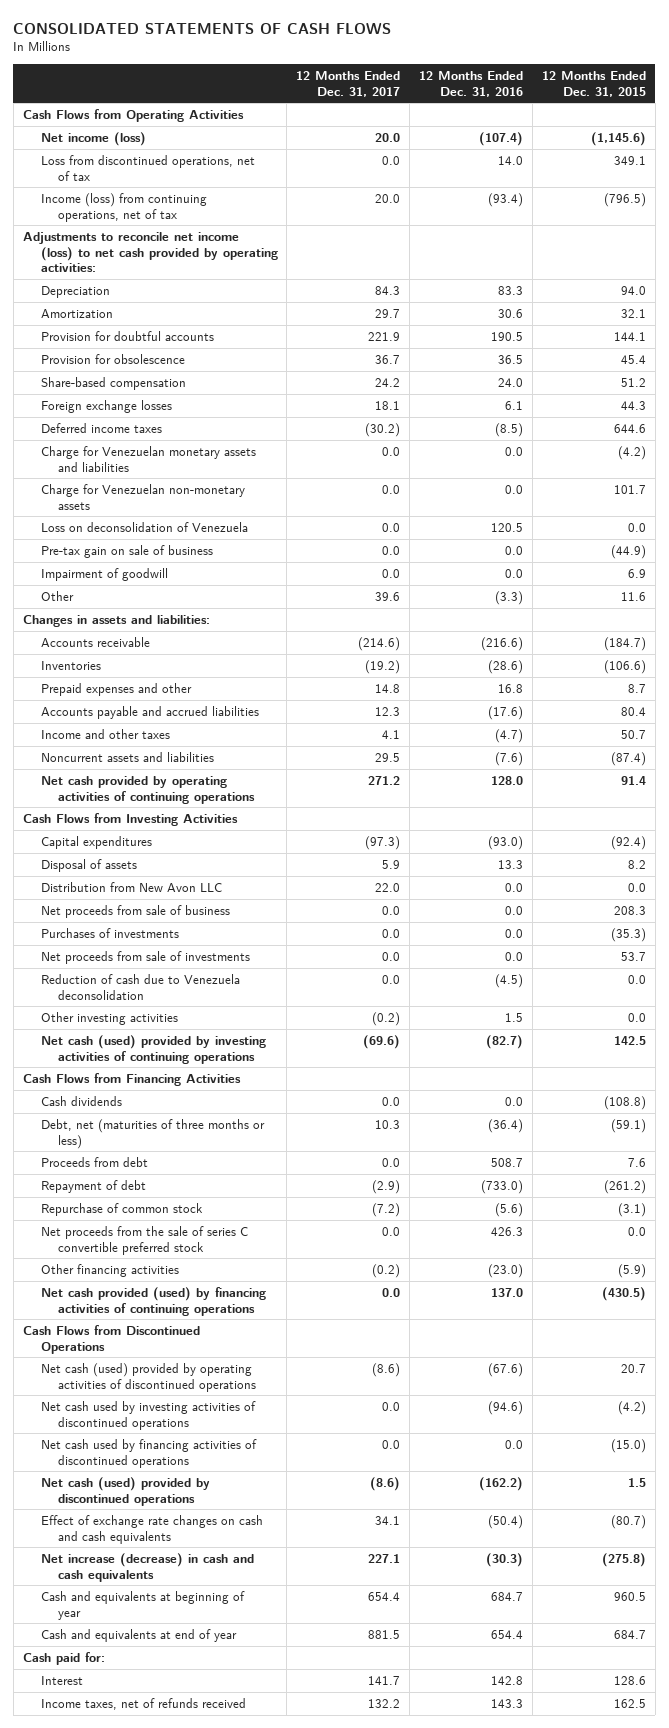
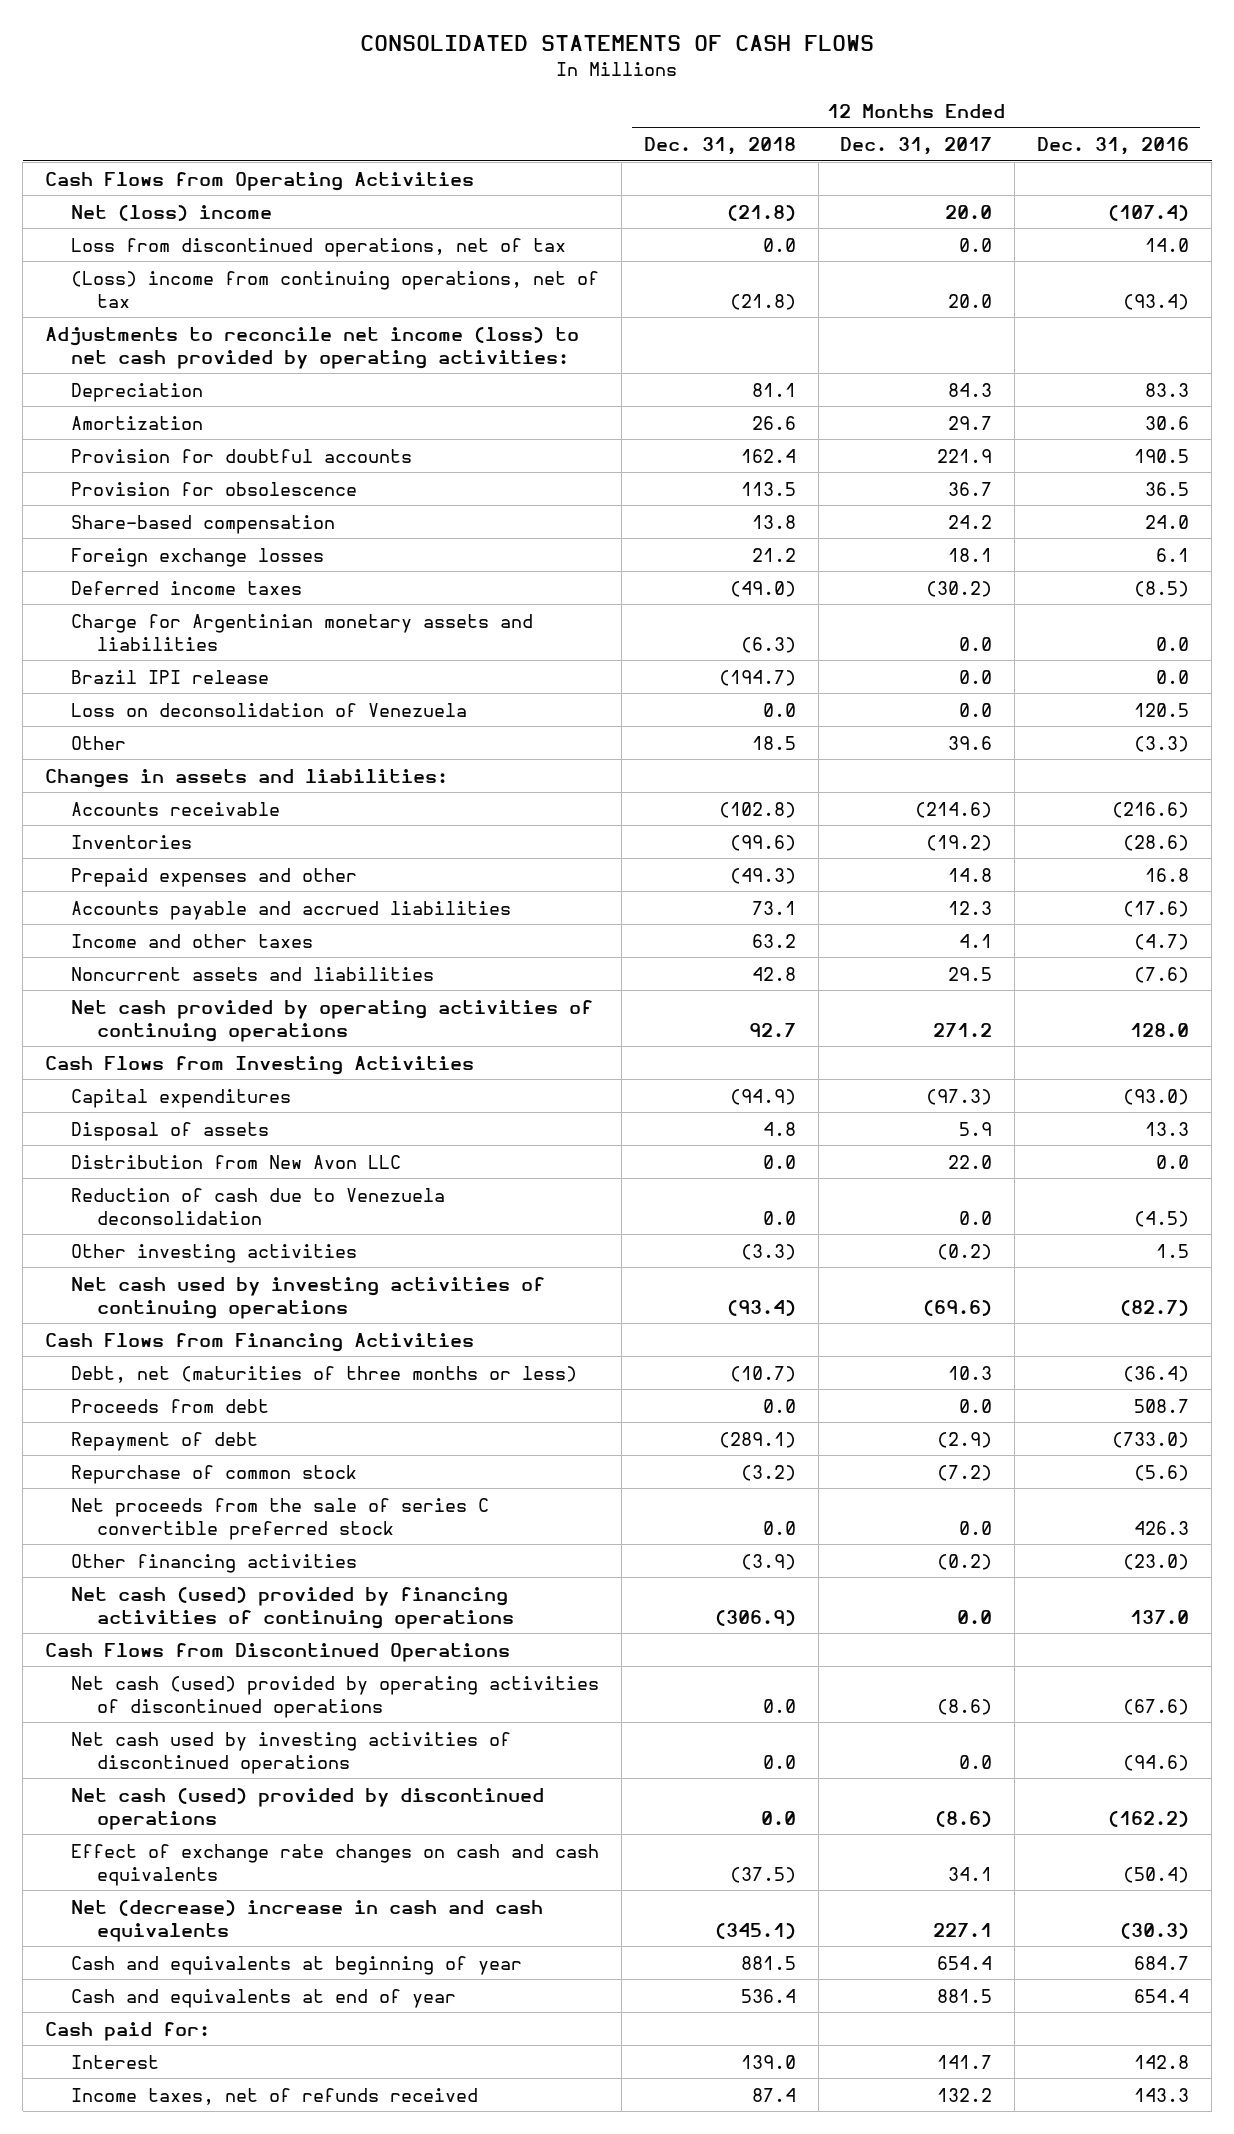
[541,70,646,97] 12 Months Ended Dec. 31, 2015 -> none
none -> [643,136,796,155] Dec. 31, 2018
[40,131,146,146] Net income (loss) -> [70,204,272,221] Net (loss) income
[40,192,207,222] Income (loss) from continuing operations, net of tax -> [70,270,599,308] (Loss) income from continuing operations, net of tax
[40,483,245,510] Charge for Venezuelan non-monetary assets -> none
[40,445,256,472] Charge for Venezuelan monetary assets and liabilities -> [70,613,533,651] Charge for Argentinian monetary assets and liabilities
none -> [70,669,269,684] Brazil IPI release
[40,544,213,558] Pre-tax gain on sale of business -> none
[40,567,168,581] Impairment of goodwill -> none
[40,904,230,918] Net proceeds from sale of business -> none
[40,927,179,938] Purchases of investments -> none
[40,950,250,964] Net proceeds from sale of investments -> none
[40,1034,266,1064] Net cash (used) provided by investing activities of continuing operations -> [70,1276,545,1319] Net cash used by investing activities of continuing operations
[40,1095,122,1106] Cash dividends -> none
[40,1286,266,1316] Net cash provided (used) by financing activities of continuing operations -> [70,1586,514,1629] Net cash (used) provided by financing activities of continuing operations
[40,1438,257,1468] Net cash used by financing activities of discontinued operations -> none
[40,1552,254,1582] Net increase (decrease) in cash and cash equivalents -> [70,1899,543,1942] Net (decrease) increase in cash and cash equivalents

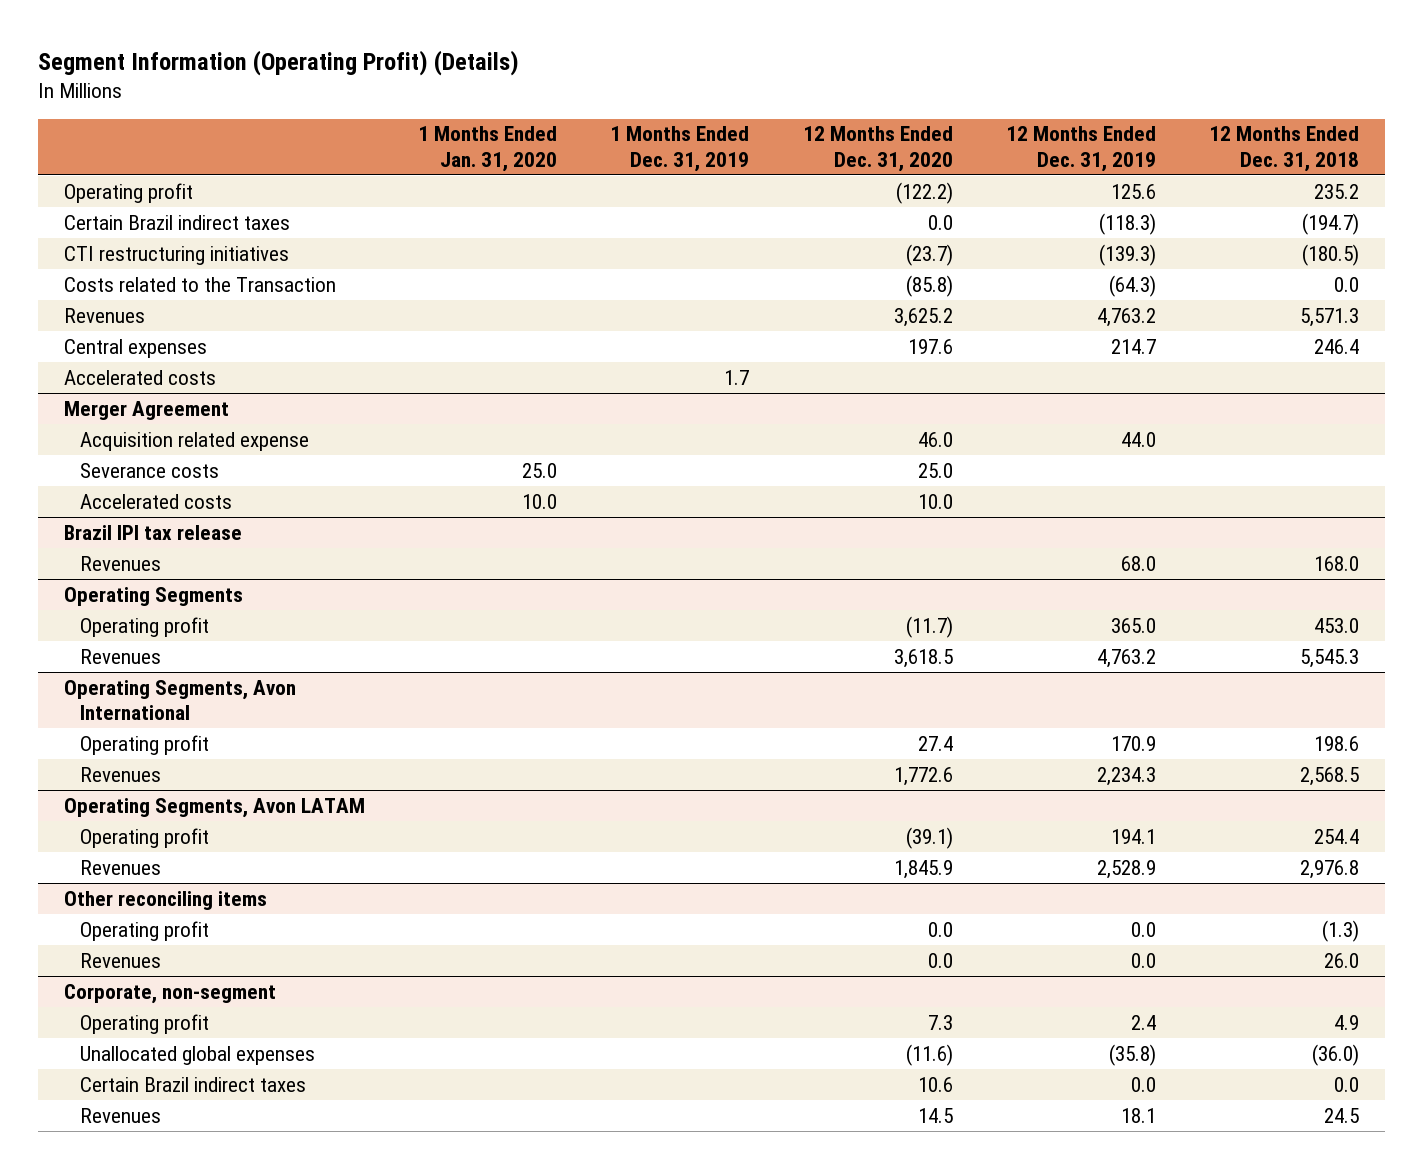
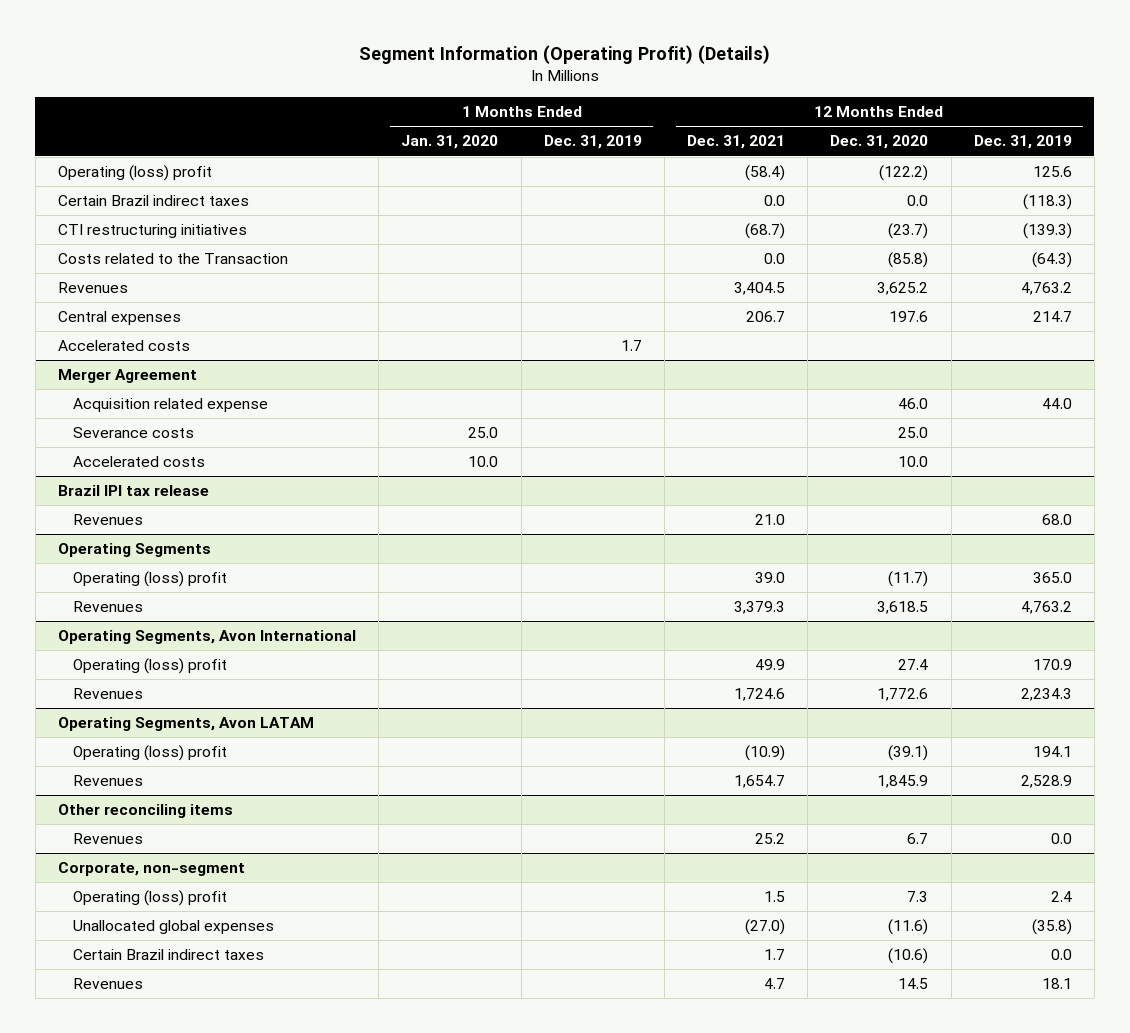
[1208,126,1359,172] 12 Months Ended Dec. 31, 2018 -> none
none -> [687,135,786,150] Dec. 31, 2021
[64,182,194,203] Operating profit -> [58,165,213,182] Operating (loss) profit
[80,616,210,637] Operating profit -> [73,571,228,588] Operating (loss) profit
[80,734,210,755] Operating profit -> [73,658,228,675] Operating (loss) profit
[80,827,210,848] Operating profit -> [73,745,228,762] Operating (loss) profit
[80,920,210,941] Operating profit -> none
[927,952,953,968] 0.0 -> [907,833,929,845] 6.7
[80,1013,210,1034] Operating profit -> [73,890,228,907] Operating (loss) profit
[917,1076,953,1092] 10.6 -> [888,948,929,965] (10.6)

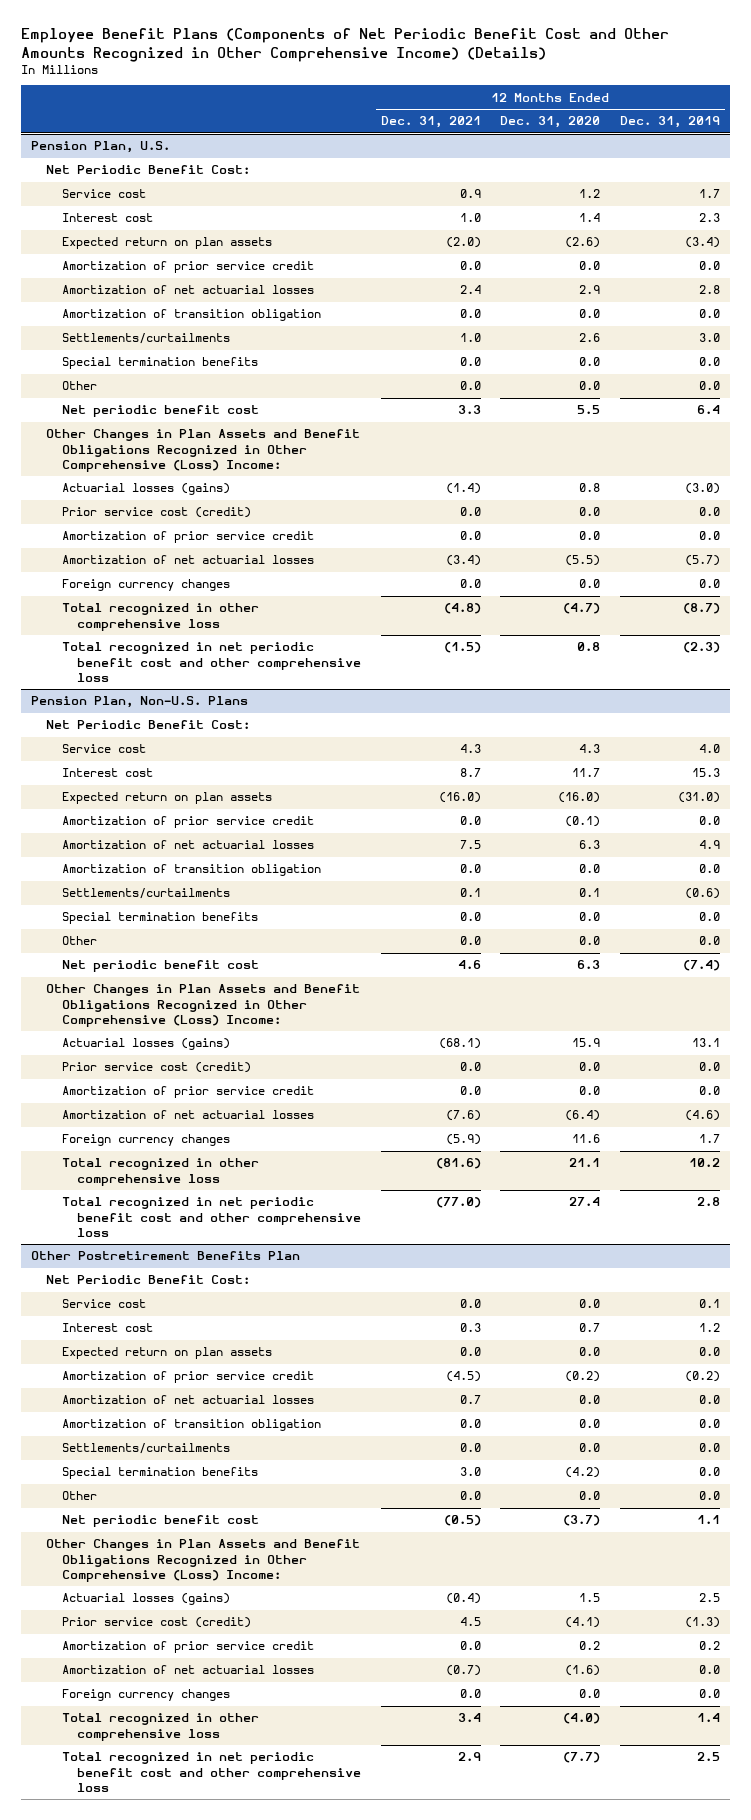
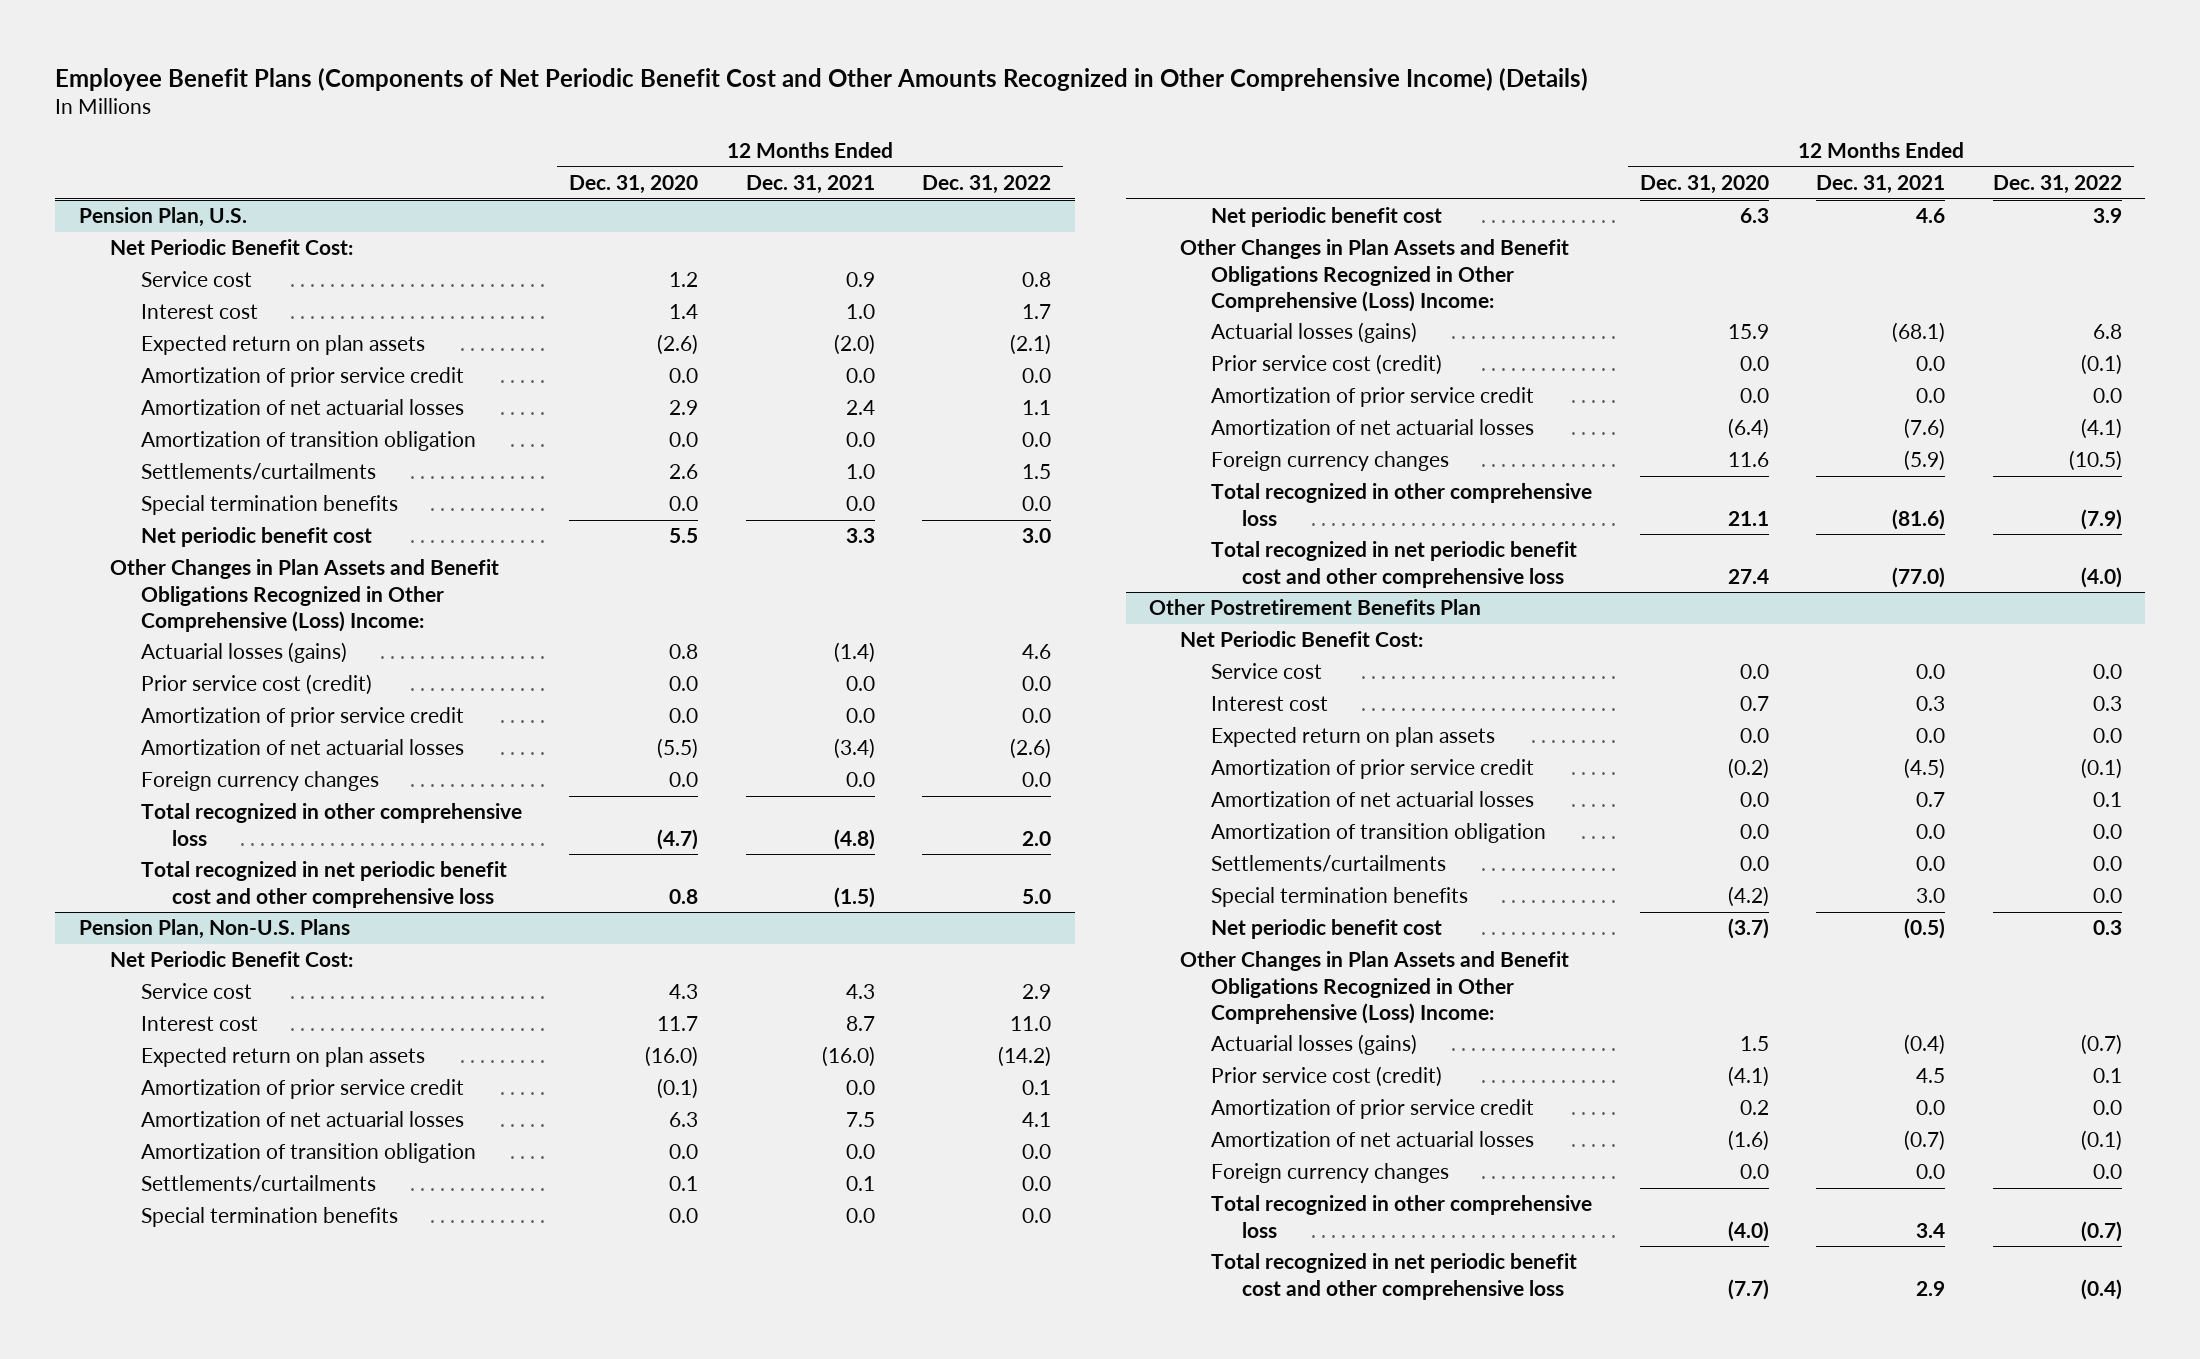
[619,116,720,129] Dec. 31, 2019 -> none
none -> [922,174,1052,194] Dec. 31, 2022
[61,381,97,391] Other -> none
[61,936,97,946] Other -> none
[61,1491,97,1501] Other -> none

